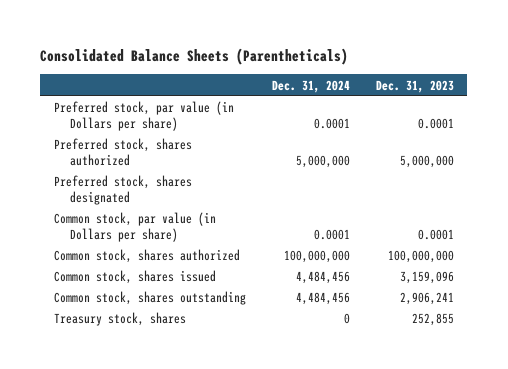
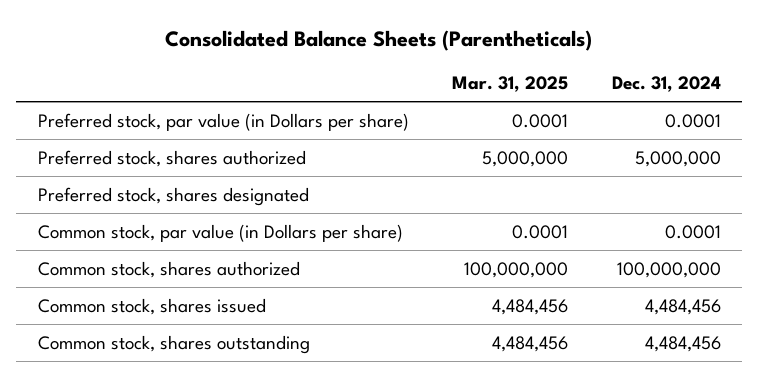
[376,79,455,93] Dec. 31, 2023 -> none
none -> [452,76,569,93] Mar. 31, 2025
[53,312,186,327] Treasury stock, shares -> none

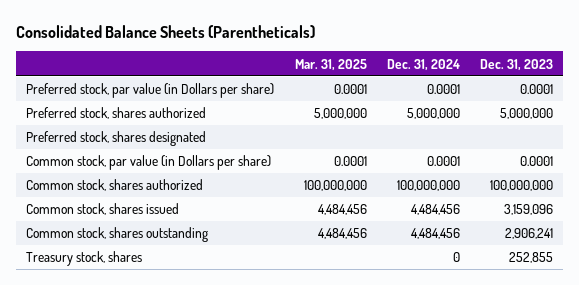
none -> [479,58,553,71] Dec. 31, 2023
none -> [26,251,143,267] Treasury stock, shares

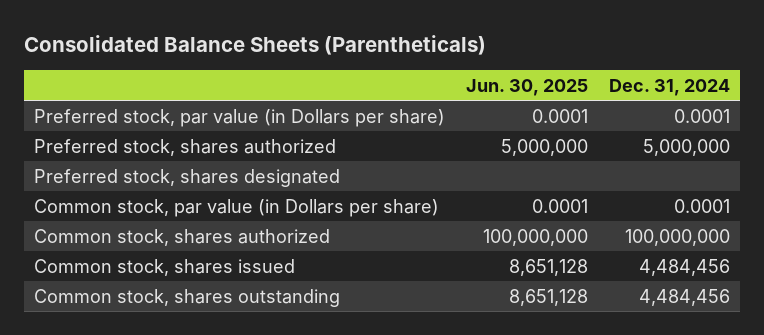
[294,58,367,71] Mar. 31, 2025 -> none
[479,58,553,71] Dec. 31, 2023 -> none
none -> [465,78,588,96] Jun. 30, 2025
[26,251,143,267] Treasury stock, shares -> none

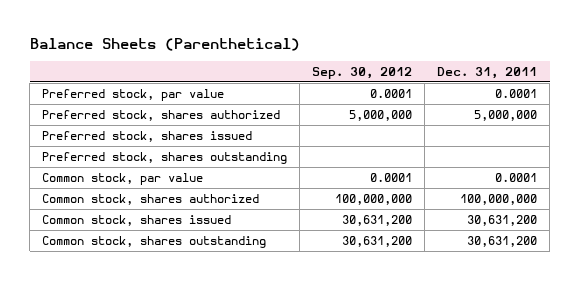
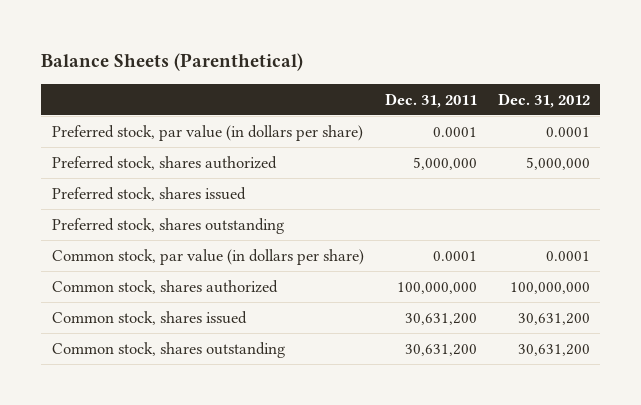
[312,66,413,79] Sep. 30, 2012 -> none
none -> [497,92,590,108] Dec. 31, 2012
[42,88,225,101] Preferred stock, par value -> [51,124,363,141] Preferred stock, par value (in dollars per share)
[42,172,204,185] Common stock, par value -> [51,248,364,265] Common stock, par value (in dollars per share)

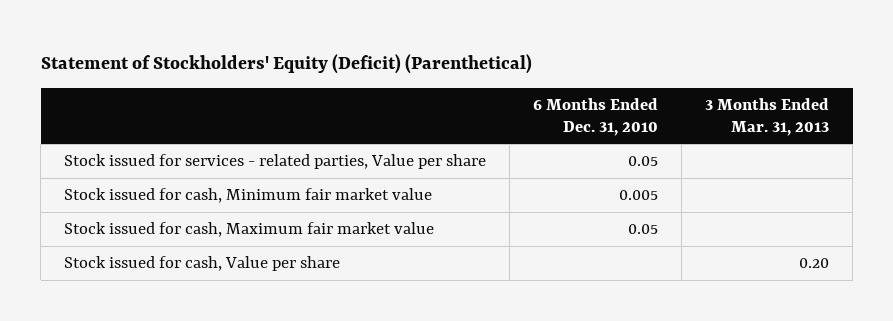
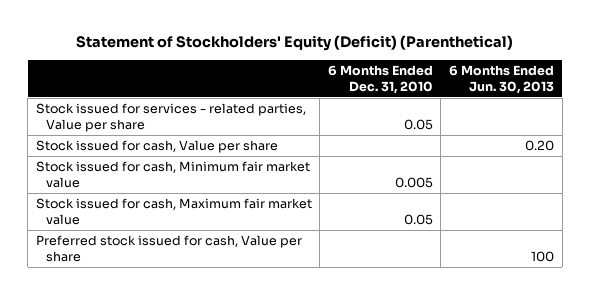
[705,97,830,136] 3 Months Ended Mar. 31, 2013 -> none
none -> [448,65,554,94] 6 Months Ended Jun. 30, 2013
[64,256,341,272] Stock issued for cash, Value per share -> [35,140,278,154] Stock issued for cash, Value per share
none -> [35,235,302,262] Preferred stock issued for cash, Value per share

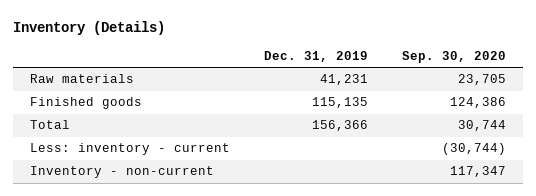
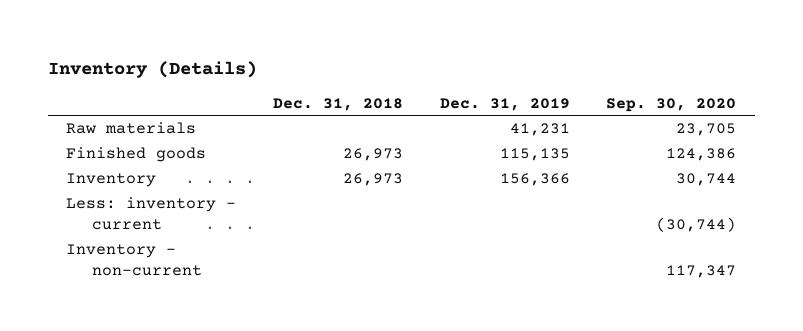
none -> [272,97,403,111] Dec. 31, 2018
[29,120,70,130] Total -> [66,173,157,188] Inventory

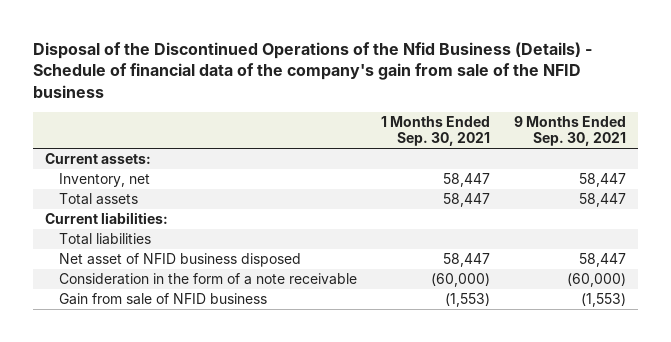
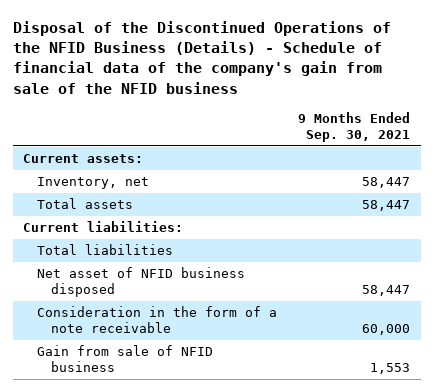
[32,41,592,98] Disposal of the Discontinued Operations of the Nfid Business (Details) - Schedule of financial data of the company's gain from sale of the NFID business -> [12,21,391,94] Disposal of the Discontinued Operations of the NFID Business (Details) - Schedule of financial data of the company's gain from sale of the NFID business
[381,115,491,147] 1 Months Ended Sep. 30, 2021 -> none
[567,273,627,288] (60,000) -> [362,324,411,336] 60,000
[581,293,627,308] (1,553) -> [370,363,411,375] 1,553

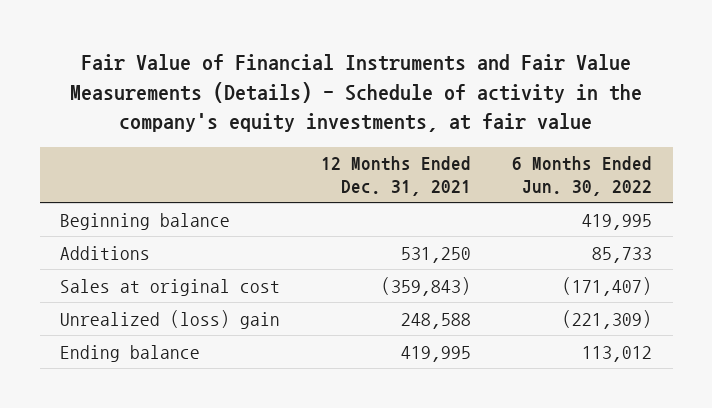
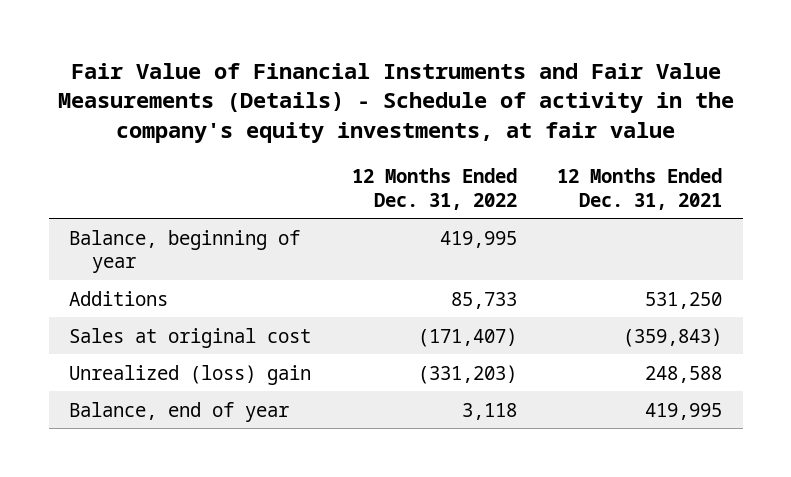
[512,156,653,196] 6 Months Ended Jun. 30, 2022 -> none
none -> [351,167,517,210] 12 Months Ended Dec. 31, 2022
[60,212,231,230] Beginning balance -> [69,229,301,274] Balance, beginning of year
[60,344,201,362] Ending balance -> [69,401,290,422] Balance, end of year

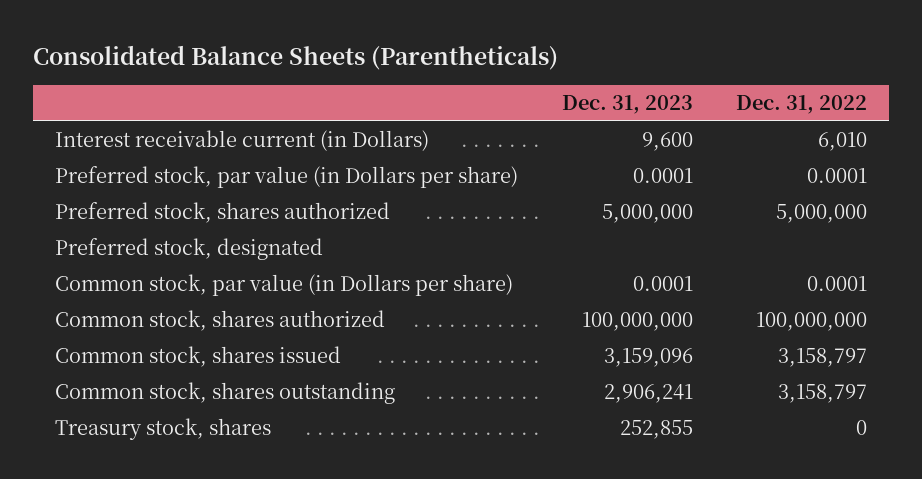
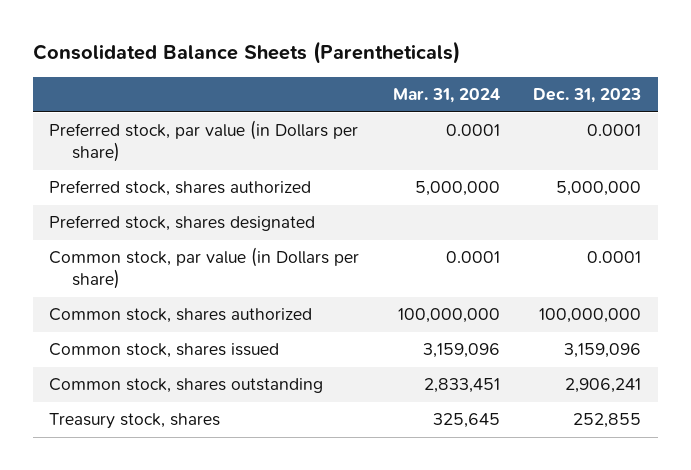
[736,95,868,115] Dec. 31, 2022 -> none
none -> [392,88,500,104] Mar. 31, 2024
[55,130,430,152] Interest receivable current (in Dollars) -> none
[55,238,324,261] Preferred stock, designated -> [49,215,316,232] Preferred stock, shares designated

